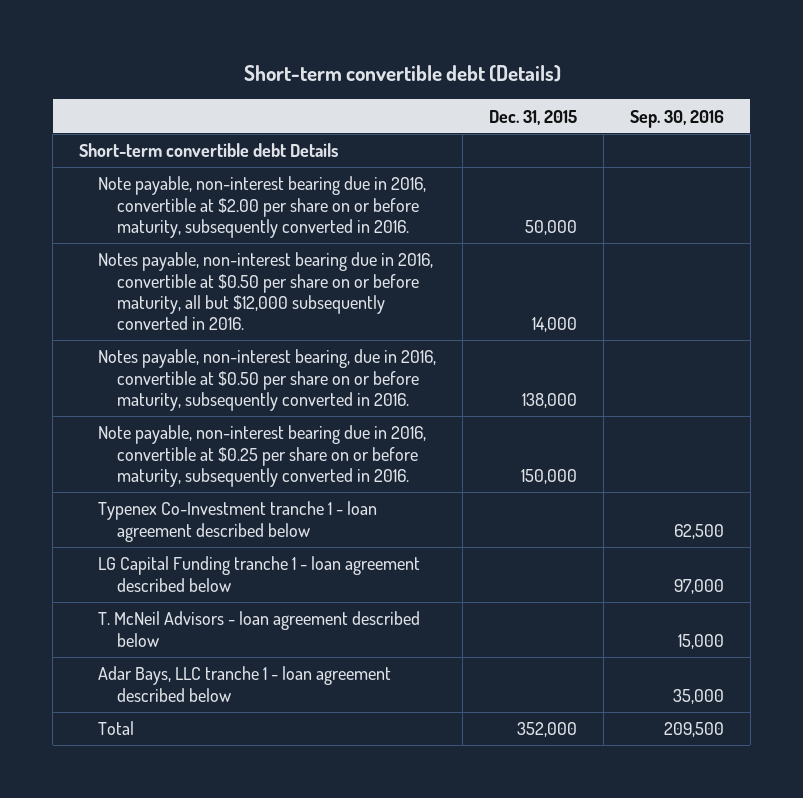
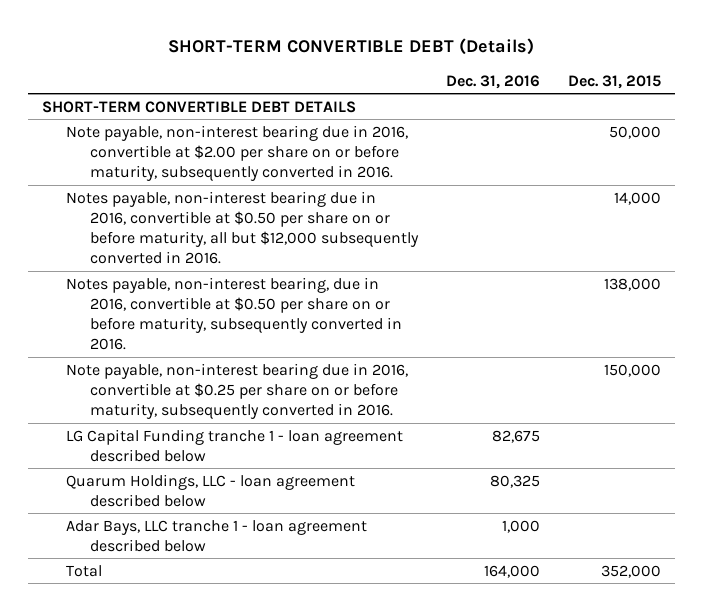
[243,65,561,83] Short-term convertible debt (Details) -> [168,38,535,56] SHORT-TERM CONVERTIBLE DEBT (Details)
[629,109,724,128] Sep. 30, 2016 -> none
none -> [445,74,540,89] Dec. 31, 2016
[79,143,339,158] Short-term convertible debt Details -> [41,100,356,113] SHORT-TERM CONVERTIBLE DEBT DETAILS
[98,501,378,542] Typenex Co-Investment tranche 1 - loan agreement described below -> none
[98,611,421,647] T. McNeil Advisors - loan agreement described below -> none
none -> [65,473,355,507] Quarum Holdings, LLC - loan agreement described below

